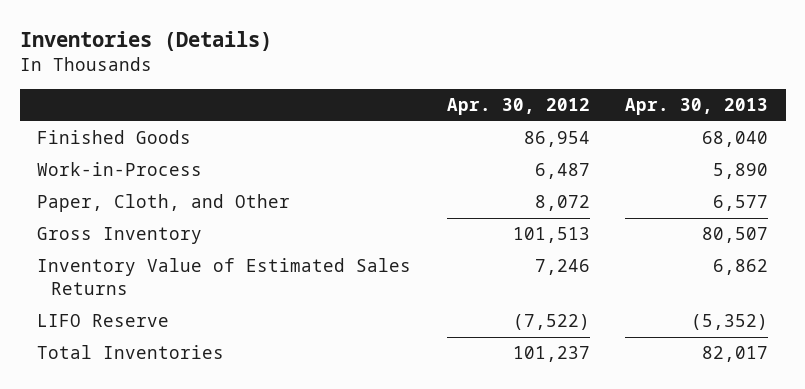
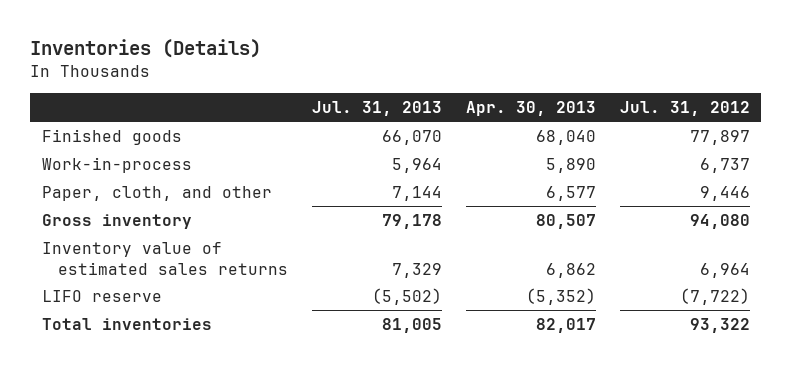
[446,98,590,116] Apr. 30, 2012 -> none
none -> [311,101,442,117] Jul. 31, 2013
none -> [619,101,750,117] Jul. 31, 2012
[37,130,192,145] Finished Goods -> [42,128,183,145] Finished goods
[37,162,203,177] Work-in-Process -> [42,156,193,173] Work-in-process
[37,194,291,213] Paper, Cloth, and Other -> [42,185,273,201] Paper, cloth, and other
[37,227,203,245] Gross Inventory -> [42,213,193,229] Gross inventory
[37,258,412,296] Inventory Value of Estimated Sales Returns -> [42,241,289,275] Inventory value of estimated sales returns
[37,314,170,328] LIFO Reserve -> [42,289,163,302] LIFO reserve
[37,345,225,360] Total Inventories -> [42,317,213,330] Total inventories

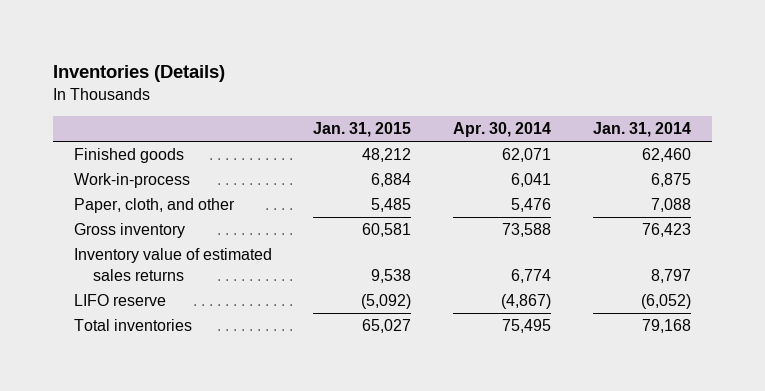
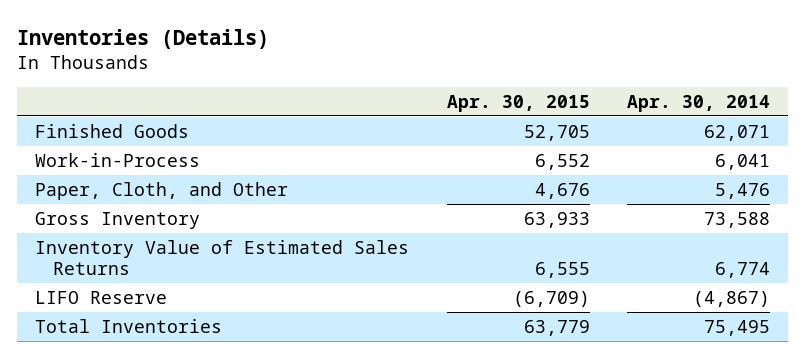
[313,121,412,137] Jan. 31, 2015 -> none
[592,121,691,137] Jan. 31, 2014 -> none
none -> [446,94,590,112] Apr. 30, 2015
[73,148,184,164] Finished goods -> [35,123,190,138] Finished Goods
[73,173,190,189] Work-in-process -> [35,152,201,167] Work-in-Process
[73,198,235,214] Paper, cloth, and other -> [35,181,289,200] Paper, Cloth, and Other
[73,223,185,239] Gross inventory -> [35,211,201,229] Gross Inventory
[73,248,272,282] Inventory value of estimated sales returns -> [35,239,410,276] Inventory Value of Estimated Sales Returns
[73,294,166,307] LIFO reserve -> [35,290,168,304] LIFO Reserve
[73,319,192,332] Total inventories -> [35,318,223,333] Total Inventories

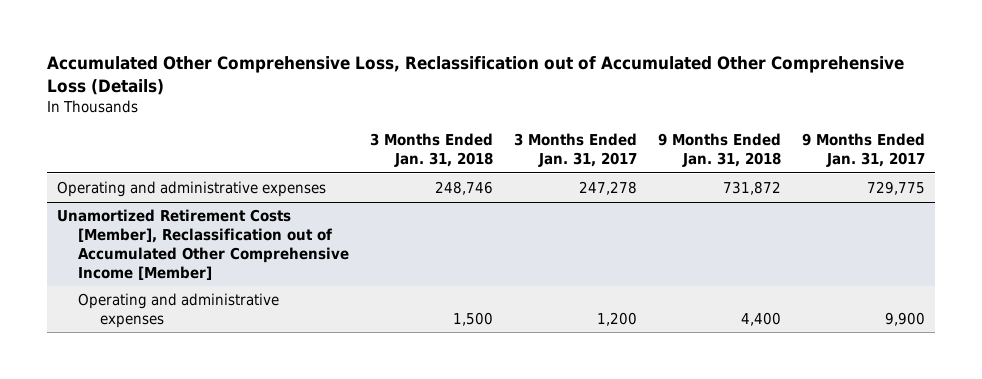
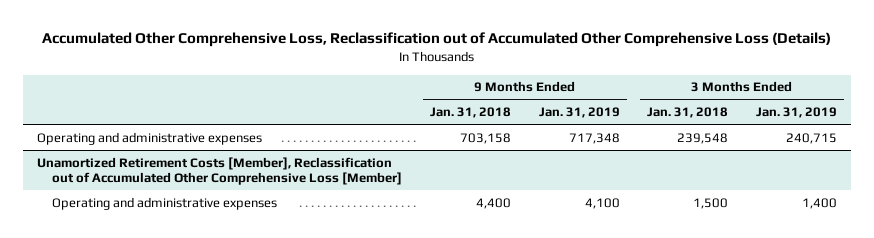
[513,133,637,168] 3 Months Ended Jan. 31, 2017 -> none
[801,133,925,168] 9 Months Ended Jan. 31, 2017 -> none
none -> [538,107,620,119] Jan. 31, 2019
none -> [756,107,838,119] Jan. 31, 2019
[435,181,494,196] 248,746 -> [677,132,729,144] 239,548
[722,181,781,196] 731,872 -> [459,132,511,144] 703,158
[57,209,350,280] Unamortized Retirement Costs [Member], Reclassification out of Accumulated Other Comprehensive Income [Member] -> [36,156,403,186] Unamortized Retirement Costs [Member], Reclassification out of Accumulated Other Comprehensive Loss [Member]

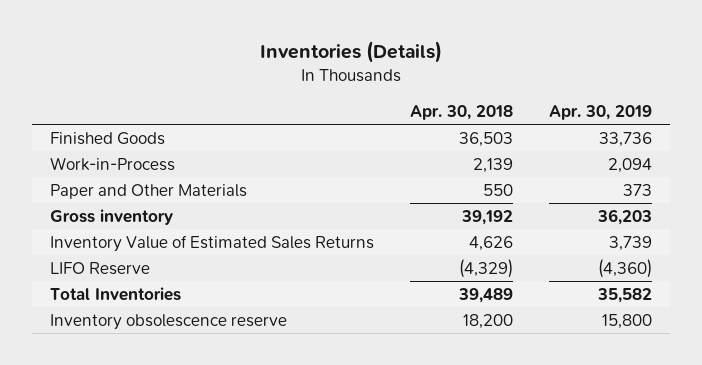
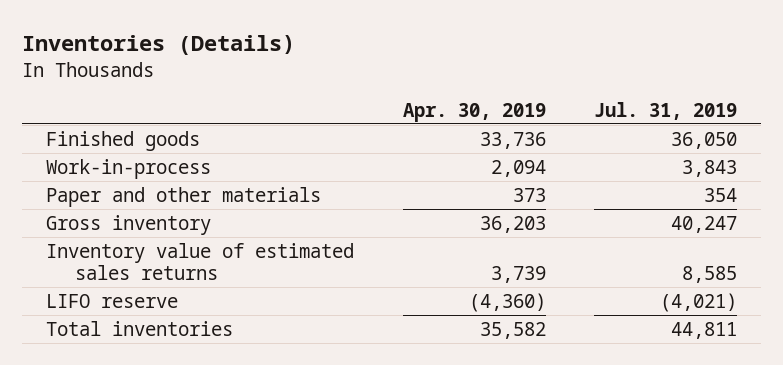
[410,104,514,120] Apr. 30, 2018 -> none
none -> [594,101,738,120] Jul. 31, 2019
[49,131,165,145] Finished Goods -> [46,130,201,151] Finished goods
[49,156,175,171] Work-in-Process -> [46,158,212,179] Work-in-process
[49,183,247,199] Paper and Other Materials -> [46,186,322,207] Paper and other materials
[49,313,287,330] Inventory obsolescence reserve -> none
[49,234,374,252] Inventory Value of Estimated Sales Returns -> [46,242,355,280] Inventory value of estimated sales returns
[49,261,150,275] LIFO Reserve -> [46,293,179,308] LIFO reserve
[49,286,181,301] Total Inventories -> [46,320,234,336] Total inventories

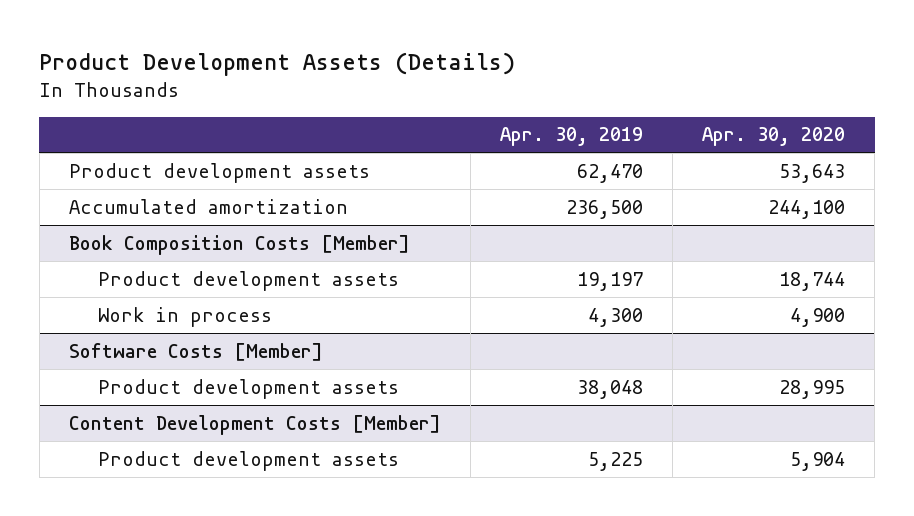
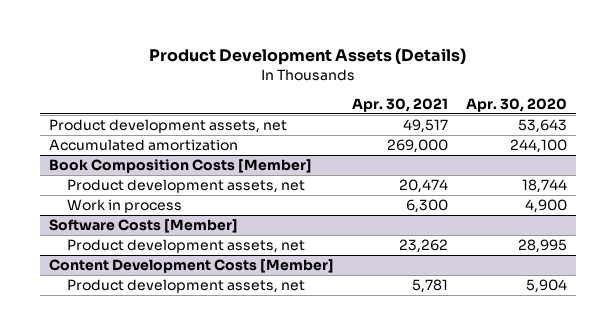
[499,127,643,147] Apr. 30, 2019 -> none
none -> [351,97,448,112] Apr. 30, 2021
[68,162,370,183] Product development assets -> [48,119,287,134] Product development assets, net
[98,270,400,291] Product development assets -> [66,179,305,194] Product development assets, net
[98,378,400,399] Product development assets -> [66,239,305,254] Product development assets, net
[98,450,400,471] Product development assets -> [66,279,305,294] Product development assets, net

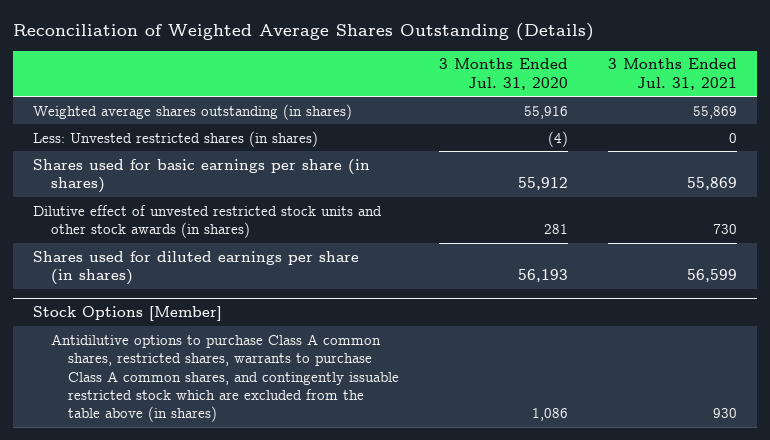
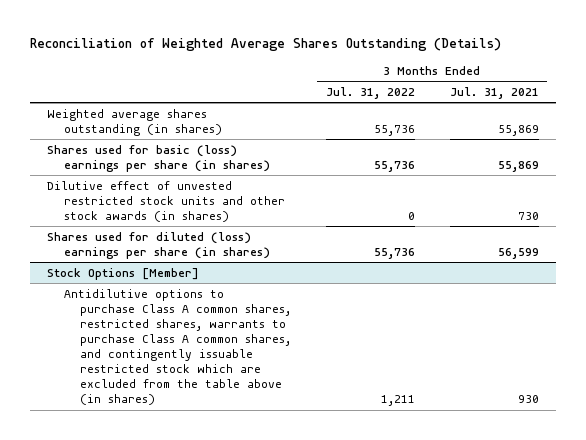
[438,58,568,90] 3 Months Ended Jul. 31, 2020 -> none
none -> [325,87,415,100] Jul. 31, 2022
[33,130,319,147] Less: Unvested restricted shares (in shares) -> none
[33,158,371,194] Shares used for basic earnings per share (in shares) -> [47,144,270,172] Shares used for basic (loss) earnings per share (in shares)
[33,250,360,286] Shares used for diluted earnings per share (in shares) -> [47,231,270,259] Shares used for diluted (loss) earnings per share (in shares)

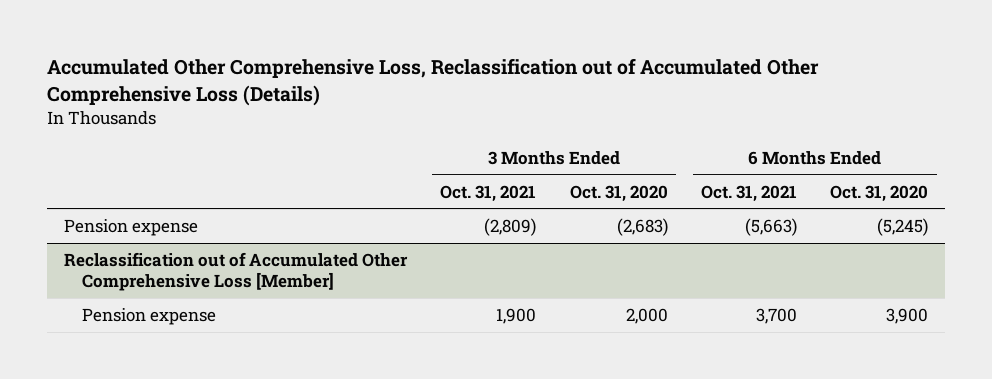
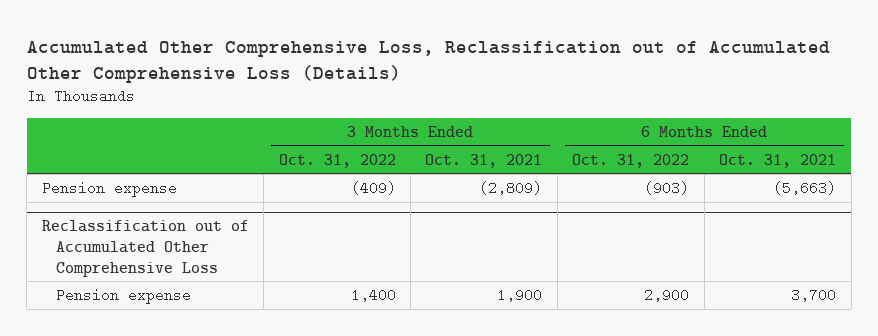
[569,184,668,202] Oct. 31, 2020 -> none
[830,184,929,202] Oct. 31, 2020 -> none
none -> [278,153,396,168] Oct. 31, 2022
none -> [572,153,690,168] Oct. 31, 2022
[64,252,409,292] Reclassification out of Accumulated Other Comprehensive Loss [Member] -> [41,220,249,277] Reclassification out of Accumulated Other Comprehensive Loss

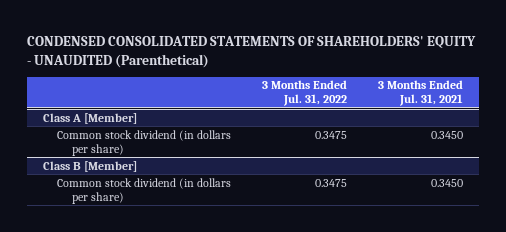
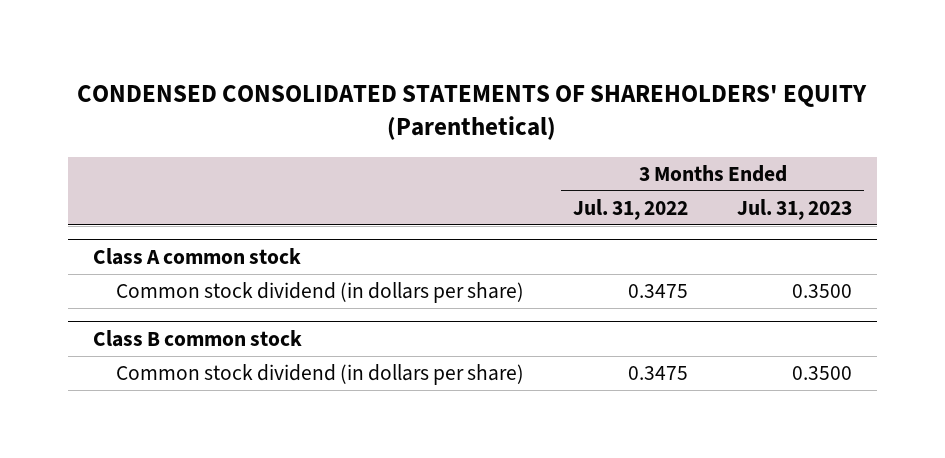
[27,35,477,68] CONDENSED CONSOLIDATED STATEMENTS OF SHAREHOLDERS' EQUITY - UNAUDITED (Parenthetical) -> [77,84,868,141] CONDENSED CONSOLIDATED STATEMENTS OF SHAREHOLDERS' EQUITY (Parenthetical)
[378,80,464,107] 3 Months Ended Jul. 31, 2021 -> none
none -> [737,198,853,220] Jul. 31, 2023
[42,112,137,124] Class A [Member] -> [92,247,301,265] Class A common stock
[42,160,137,172] Class B [Member] -> [92,329,302,347] Class B common stock

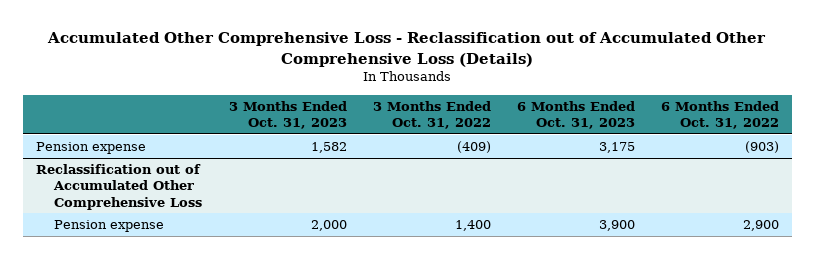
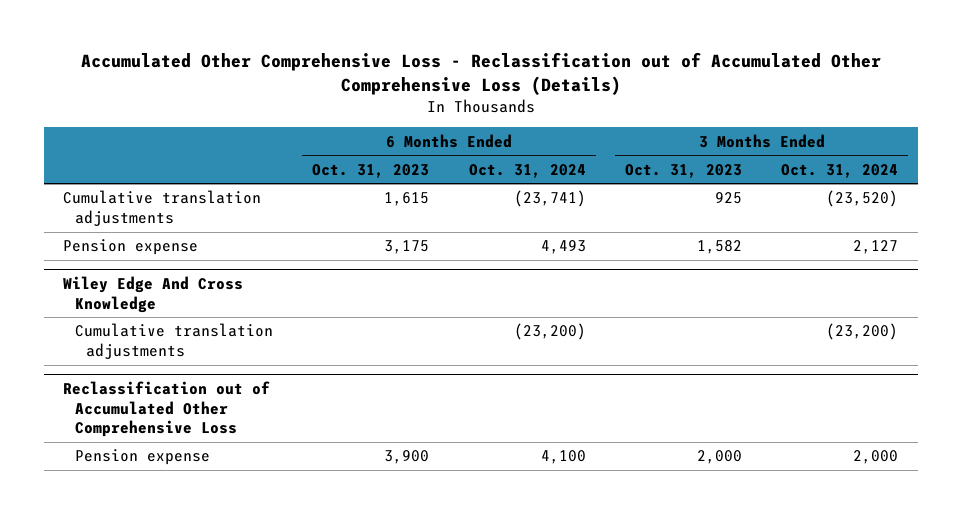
[372,100,491,130] 3 Months Ended Oct. 31, 2022 -> none
[661,100,780,130] 6 Months Ended Oct. 31, 2022 -> none
none -> [468,163,586,178] Oct. 31, 2024
none -> [781,163,899,178] Oct. 31, 2024
none -> [63,190,262,226] Cumulative translation adjustments
none -> [63,276,244,313] Wiley Edge And Cross Knowledge
none -> [74,323,273,359] Cumulative translation adjustments

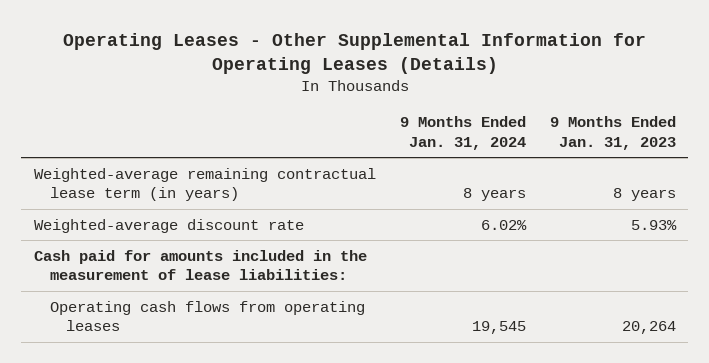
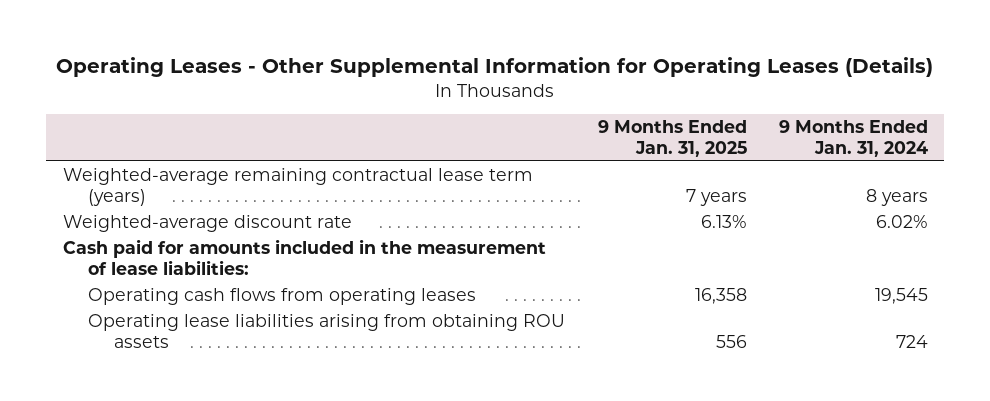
[549,116,676,150] 9 Months Ended Jan. 31, 2023 -> none
none -> [597,120,747,158] 9 Months Ended Jan. 31, 2025
[33,167,376,202] Weighted-average remaining contractual lease term (in years) -> [62,167,533,206] Weighted-average remaining contractual lease term (years)
none -> [88,313,566,348] Operating lease liabilities arising from obtaining ROU assets

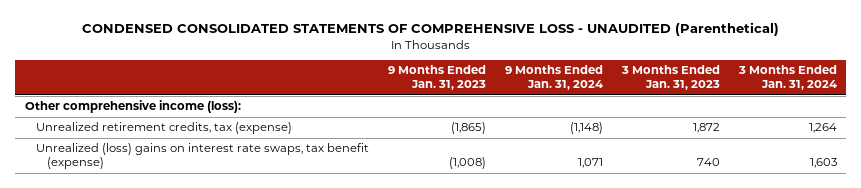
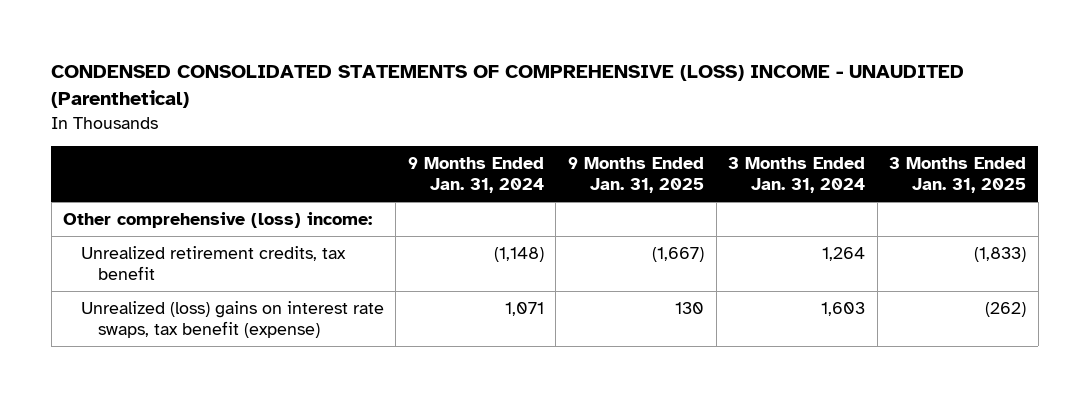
[81,22,779,37] CONDENSED CONSOLIDATED STATEMENTS OF COMPREHENSIVE LOSS - UNAUDITED (Parenthetical) -> [51,65,965,109] CONDENSED CONSOLIDATED STATEMENTS OF COMPREHENSIVE (LOSS) INCOME - UNAUDITED (Parenthetical)
[387,65,486,91] 9 Months Ended Jan. 31, 2023 -> none
[620,65,720,91] 3 Months Ended Jan. 31, 2023 -> none
none -> [567,156,704,194] 9 Months Ended Jan. 31, 2025
none -> [889,156,1027,194] 3 Months Ended Jan. 31, 2025
[24,100,241,114] Other comprehensive income (loss): -> [63,211,373,228] Other comprehensive (loss) income:
[36,122,293,135] Unrealized retirement credits, tax (expense) -> [80,245,346,281] Unrealized retirement credits, tax benefit

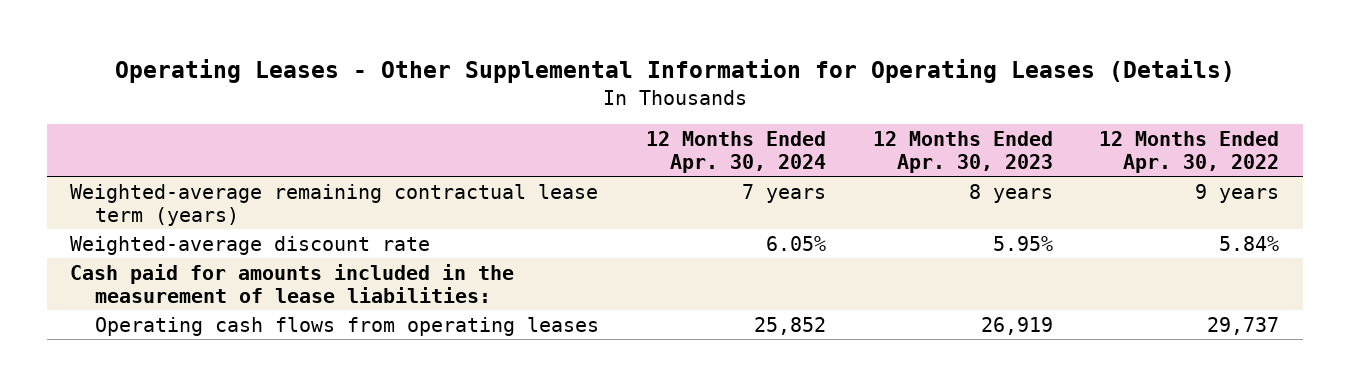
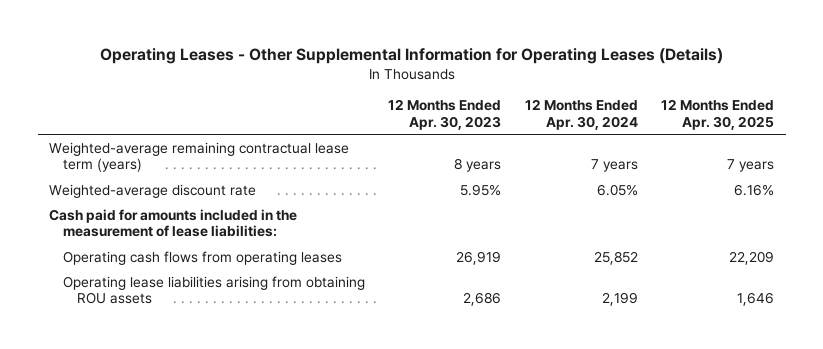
[1099,130,1280,174] 12 Months Ended Apr. 30, 2022 -> none
none -> [660,99,774,130] 12 Months Ended Apr. 30, 2025
none -> [62,275,365,305] Operating lease liabilities arising from obtaining ROU assets

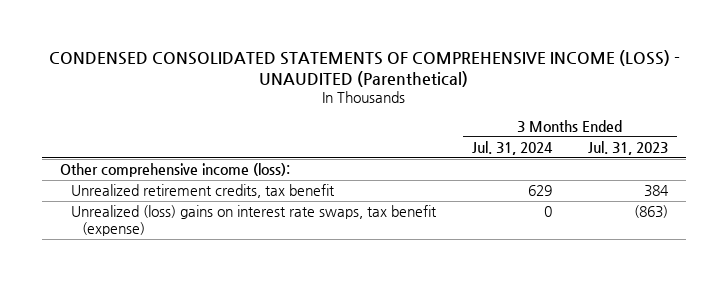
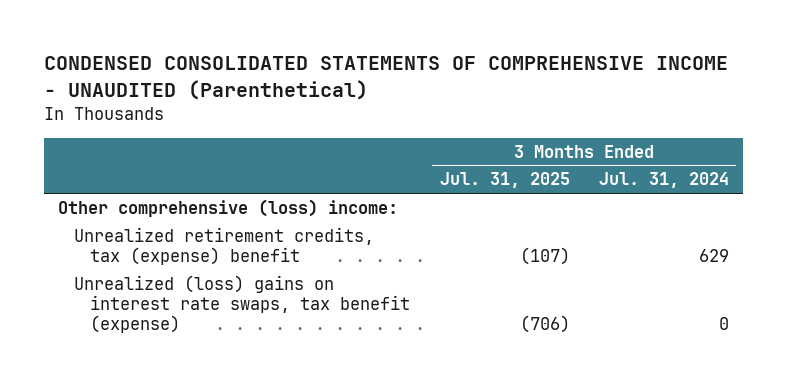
[49,50,681,87] CONDENSED CONSOLIDATED STATEMENTS OF COMPREHENSIVE INCOME (LOSS) - UNAUDITED (Parenthetical) -> [43,56,728,101] CONDENSED CONSOLIDATED STATEMENTS OF COMPREHENSIVE INCOME - UNAUDITED (Parenthetical)
[588,140,669,155] Jul. 31, 2023 -> none
none -> [439,172,570,189] Jul. 31, 2025
[60,163,291,178] Other comprehensive income (loss): -> [58,199,399,218] Other comprehensive (loss) income:
[71,184,336,199] Unrealized retirement credits, tax benefit -> [74,227,375,266] Unrealized retirement credits, tax (expense) benefit

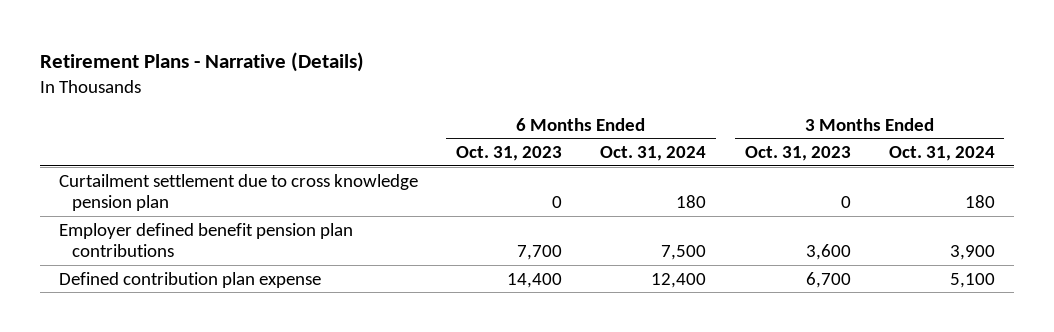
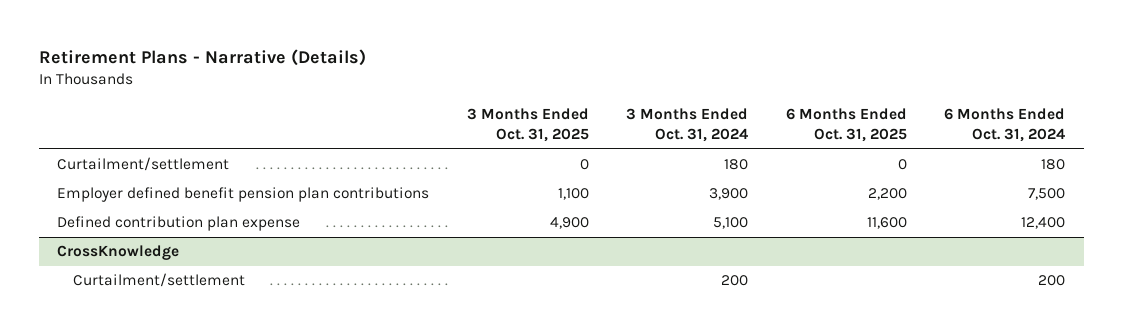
[456,146,563,162] Oct. 31, 2023 -> none
[744,146,851,162] Oct. 31, 2023 -> none
none -> [466,108,589,143] 3 Months Ended Oct. 31, 2025
none -> [785,108,907,143] 6 Months Ended Oct. 31, 2025
[58,173,418,211] Curtailment settlement due to cross knowledge pension plan -> [57,157,230,172] Curtailment/settlement
none -> [57,245,180,261] CrossKnowledge
none -> [72,273,245,288] Curtailment/settlement

